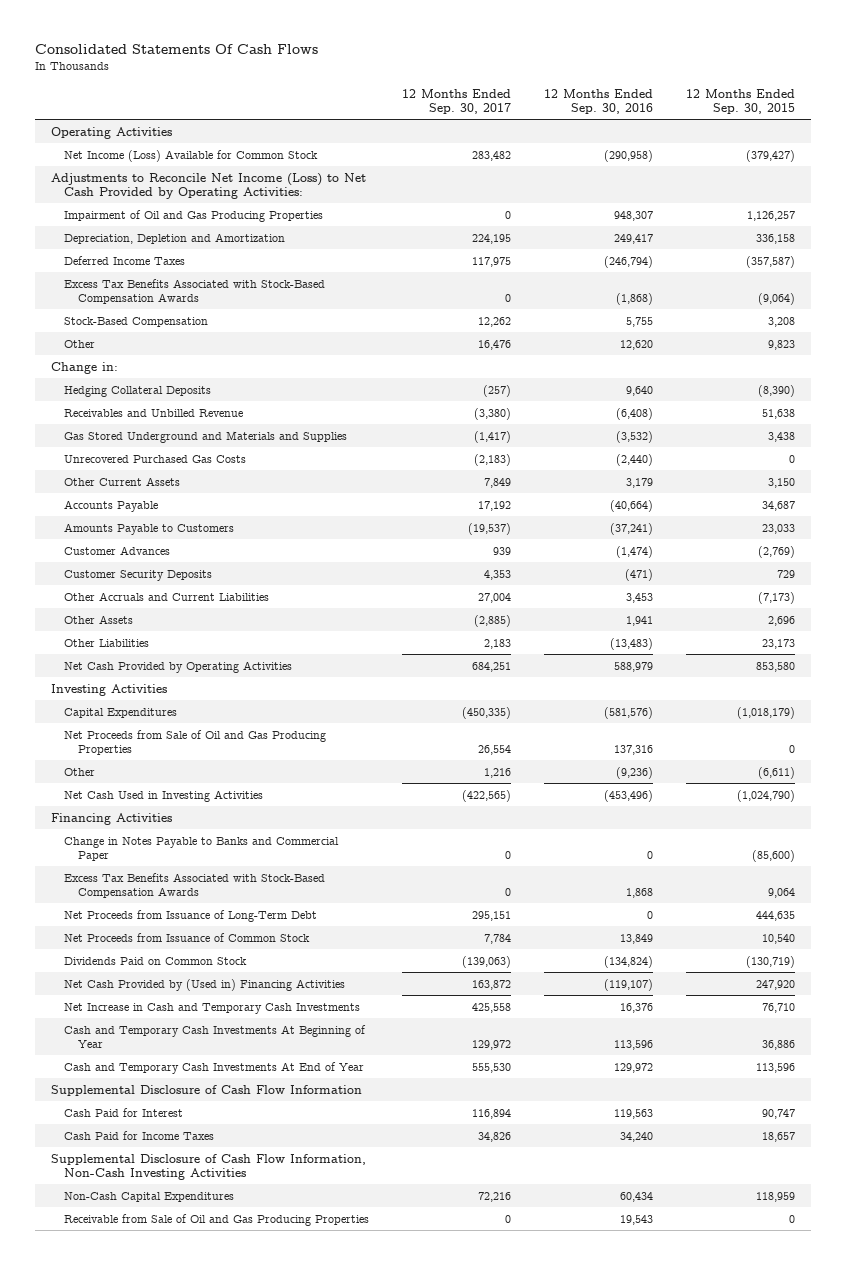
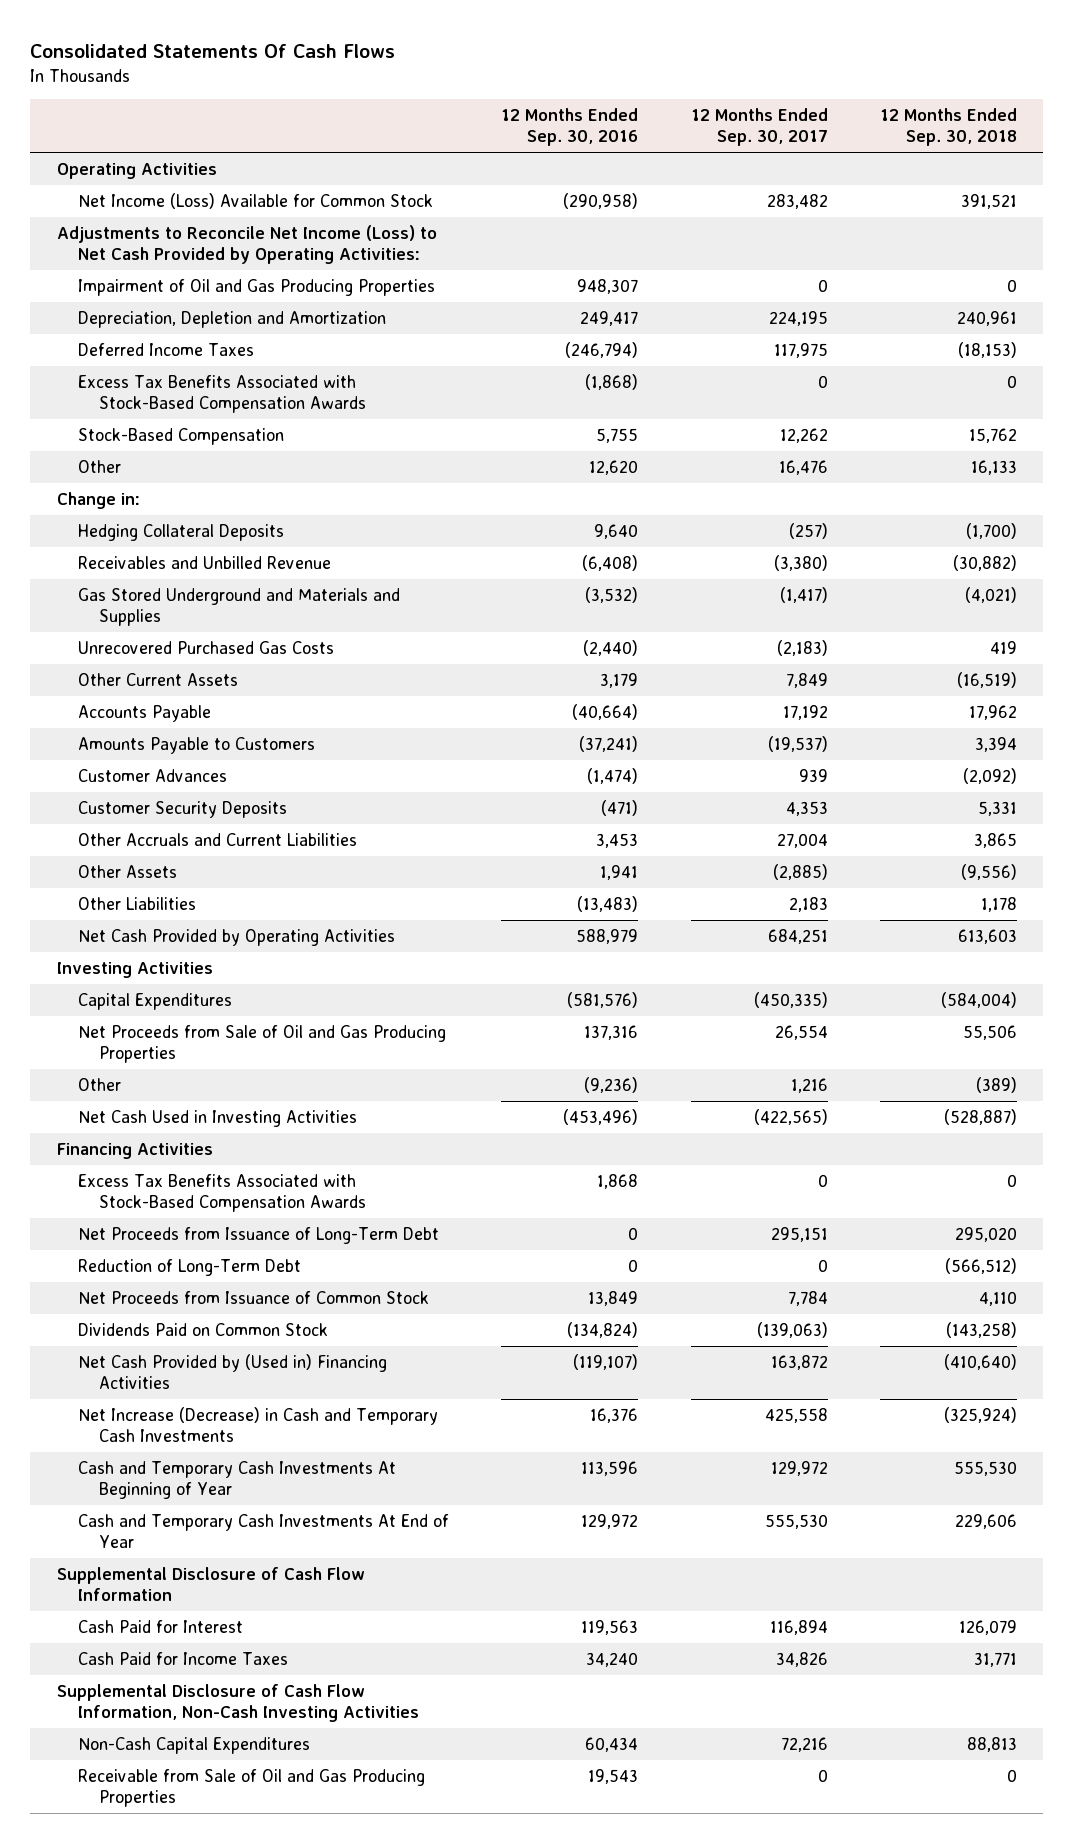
[685,88,795,115] 12 Months Ended Sep. 30, 2015 -> none
none -> [879,108,1017,147] 12 Months Ended Sep. 30, 2018
[64,836,340,861] Change in Notes Payable to Banks and Commercial Paper -> none
none -> [77,1258,301,1276] Reduction of Long-Term Debt
[64,1002,361,1014] Net Increase in Cash and Temporary Cash Investments -> [77,1406,438,1443] Net Increase (Decrease) in Cash and Temporary Cash Investments

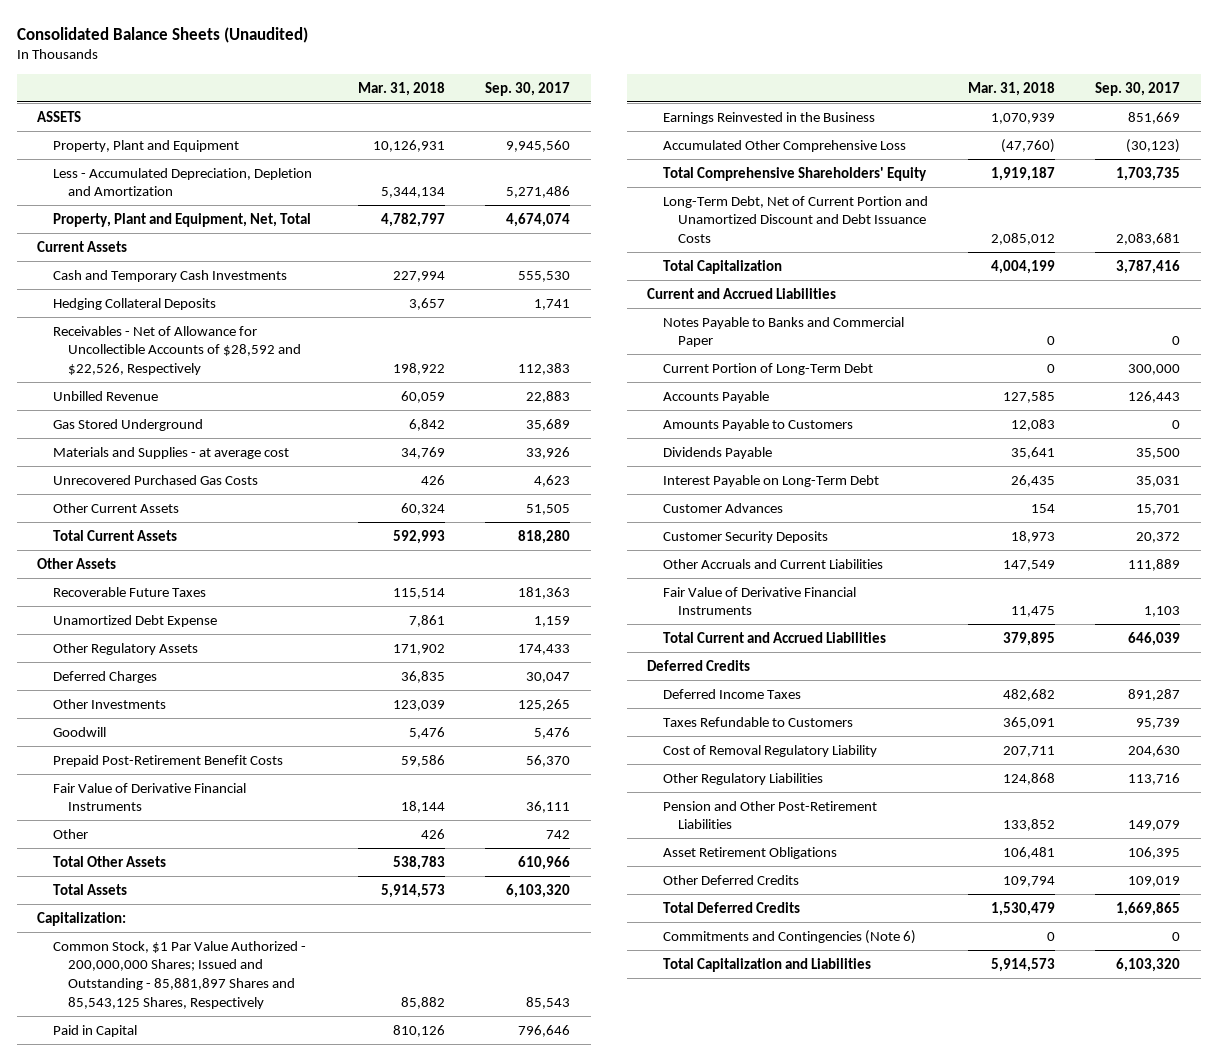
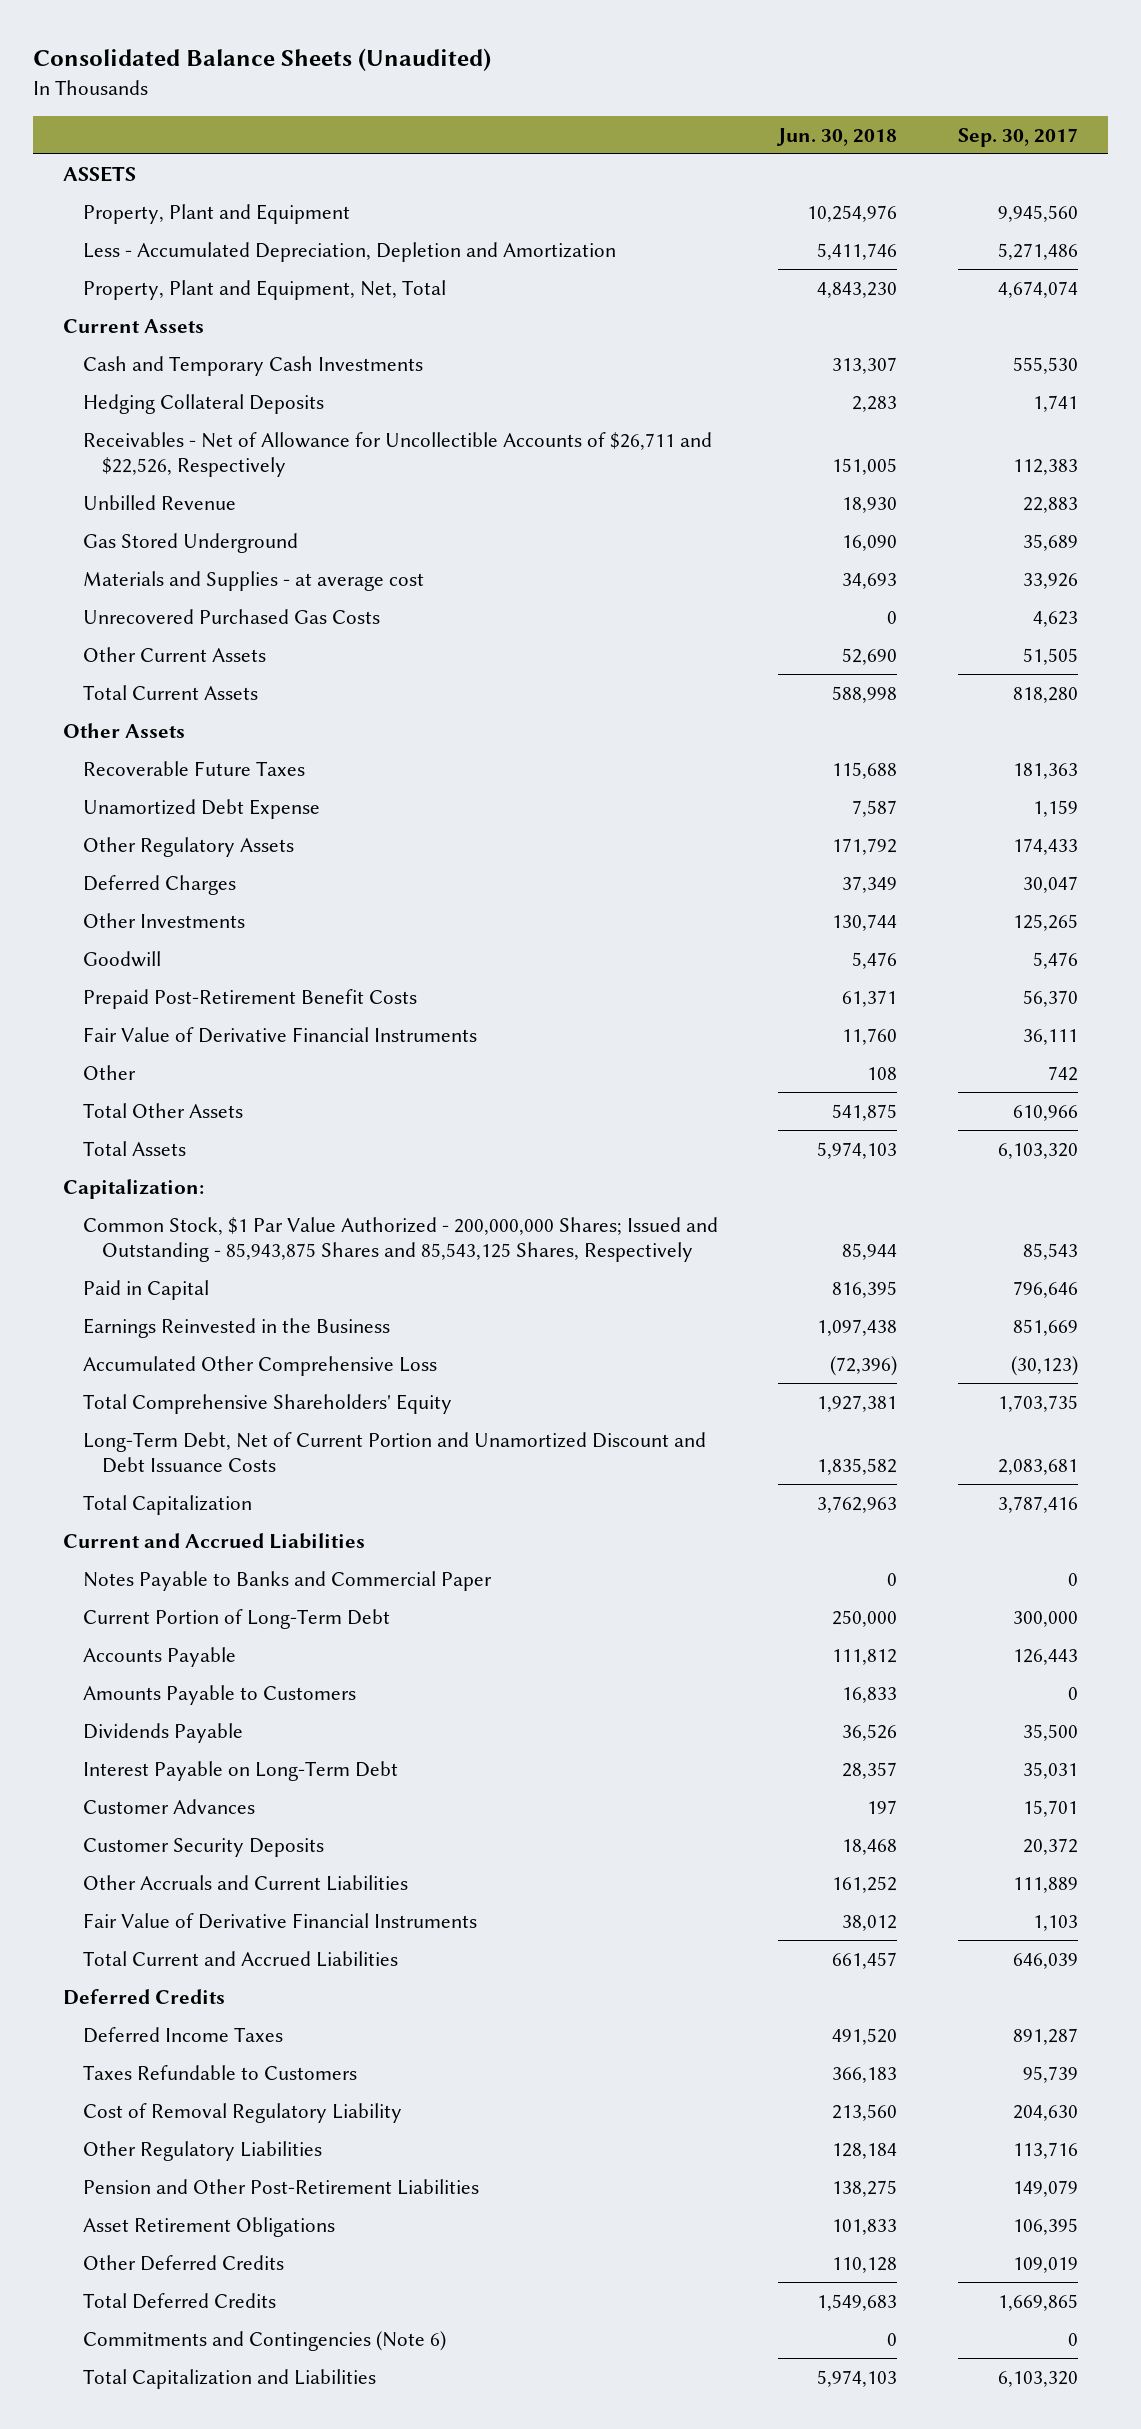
[358,81,446,96] Mar. 31, 2018 -> none
none -> [776,127,898,146] Jun. 30, 2018
[52,325,302,376] Receivables - Net of Allowance for Uncollectible Accounts of $28,592 and $22,526, Respectively -> [82,431,712,477] Receivables - Net of Allowance for Uncollectible Accounts of $26,711 and $22,526, Respectively
[52,940,306,1009] Common Stock, $1 Par Value Authorized - 200,000,000 Shares; Issued and Outstanding - 85,881,897 Shares and 85,543,125 Shares, Respectively -> [82,1216,718,1262] Common Stock, $1 Par Value Authorized - 200,000,000 Shares; Issued and Outstanding - 85,943,875 Shares and 85,543,125 Shares, Respectively

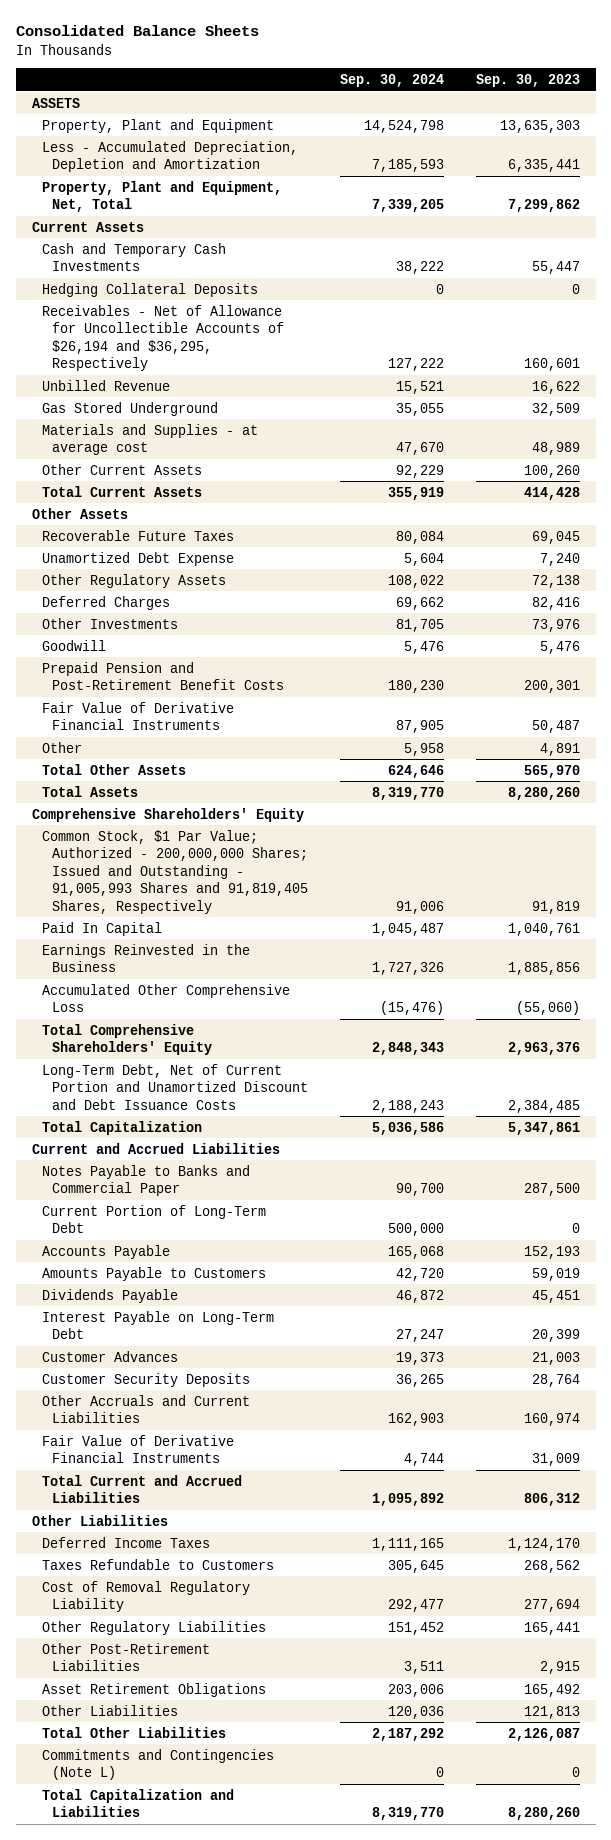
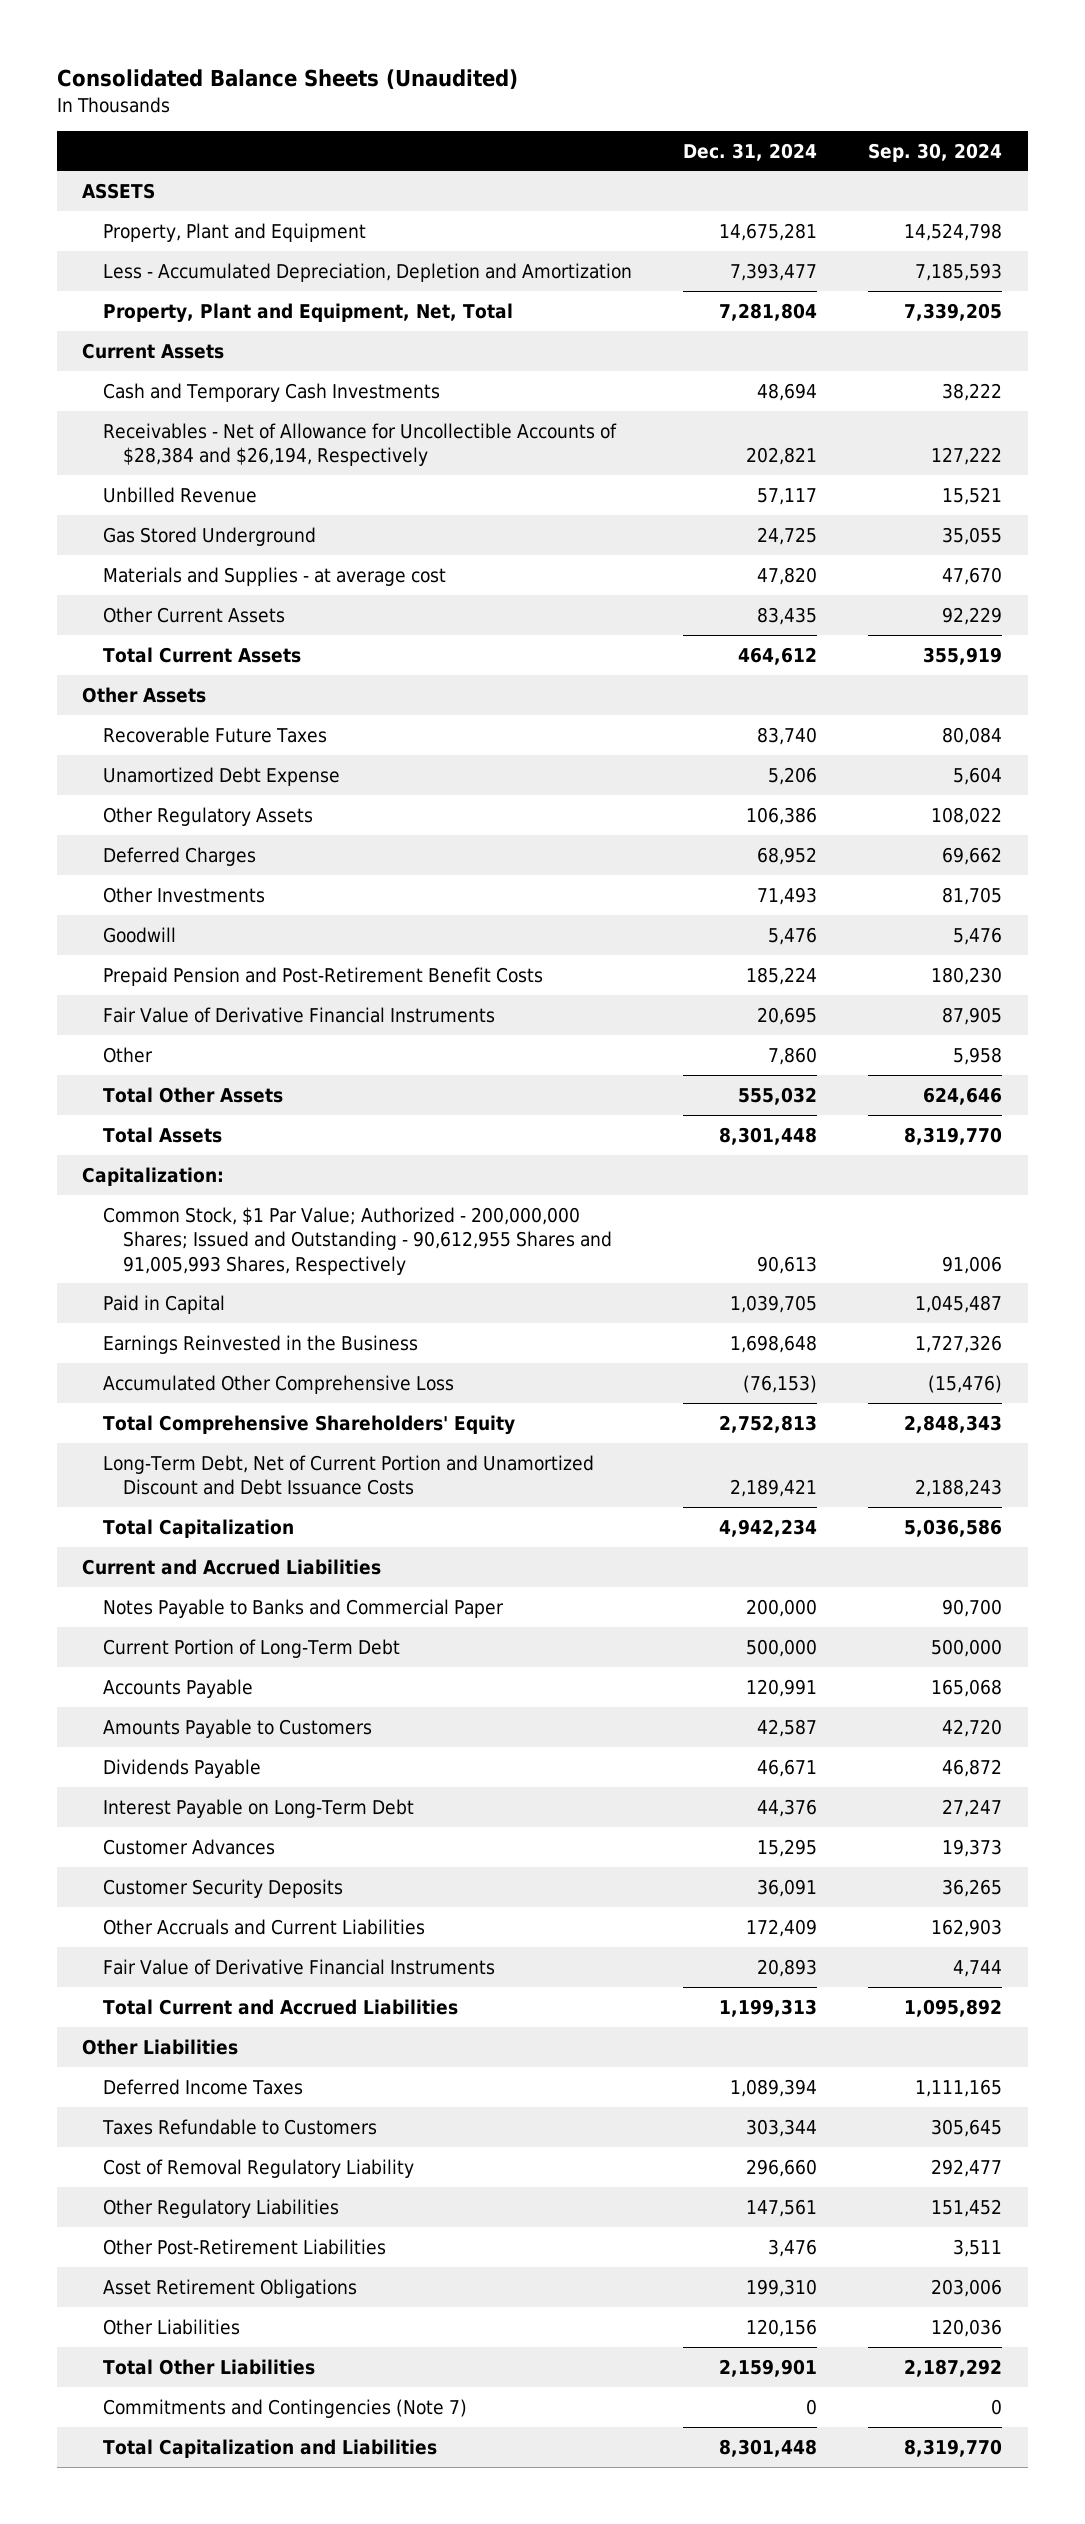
[15,25,259,37] Consolidated Balance Sheets -> [56,69,518,90] Consolidated Balance Sheets (Unaudited)
[475,73,580,87] Sep. 30, 2023 -> none
none -> [682,142,817,161] Dec. 31, 2024
[41,282,258,297] Hedging Collateral Deposits -> none
[41,304,284,372] Receivables - Net of Allowance for Uncollectible Accounts of $26,194 and $36,295, Respectively -> [102,422,617,467] Receivables - Net of Allowance for Uncollectible Accounts of $28,384 and $26,194, Respectively
[31,807,304,822] Comprehensive Shareholders' Equity -> none
none -> [82,1166,225,1186] Capitalization:
[41,829,308,914] Common Stock, $1 Par Value; Authorized - 200,000,000 Shares; Issued and Outstanding - 91,005,993 Shares and 91,819,405 Shares, Respectively -> [102,1206,612,1275] Common Stock, $1 Par Value; Authorized - 200,000,000 Shares; Issued and Outstanding - 90,612,955 Shares and 91,005,993 Shares, Respectively
[41,921,162,936] Paid In Capital -> [102,1294,225,1314] Paid in Capital
[41,1748,274,1781] Commitments and Contingencies (Note L) -> [102,2398,467,2418] Commitments and Contingencies (Note 7)

